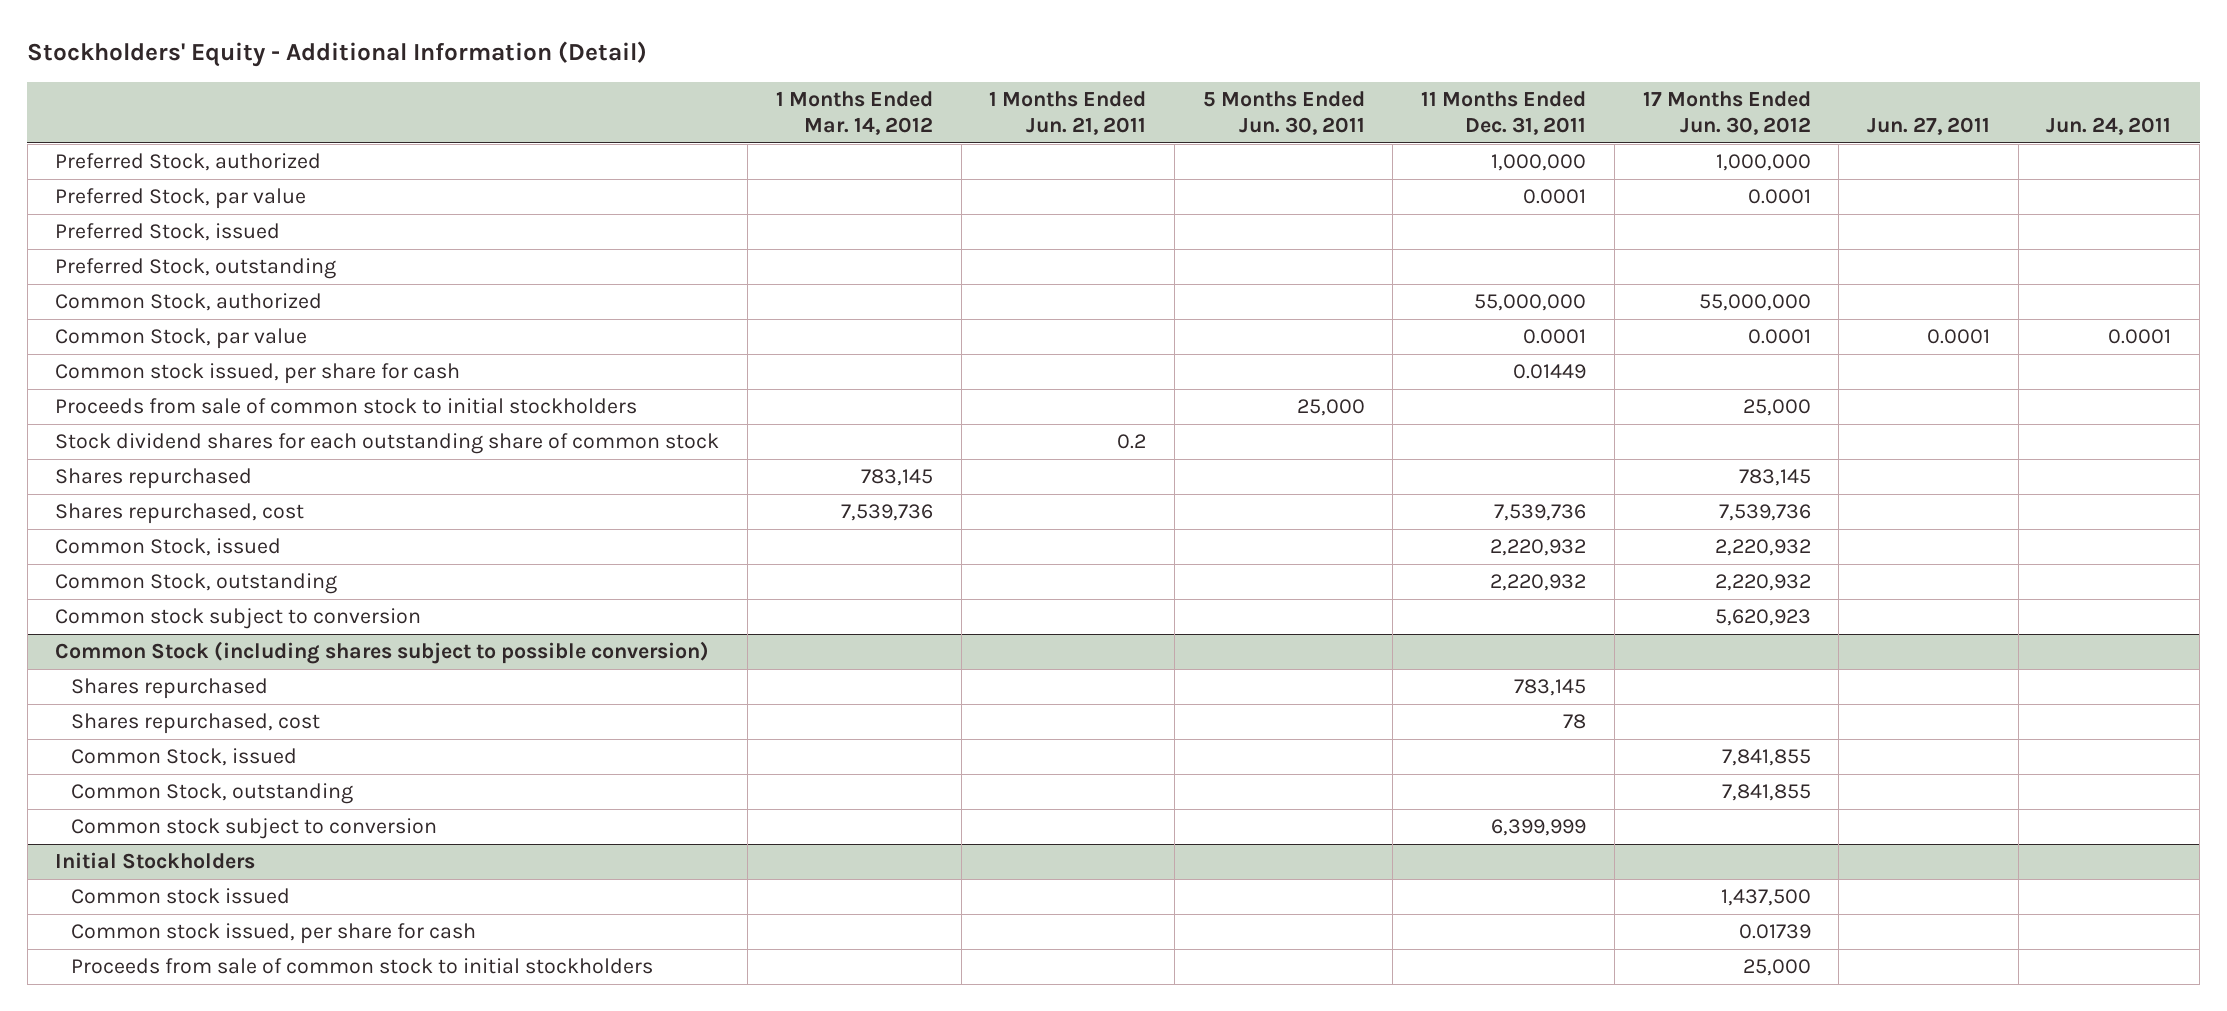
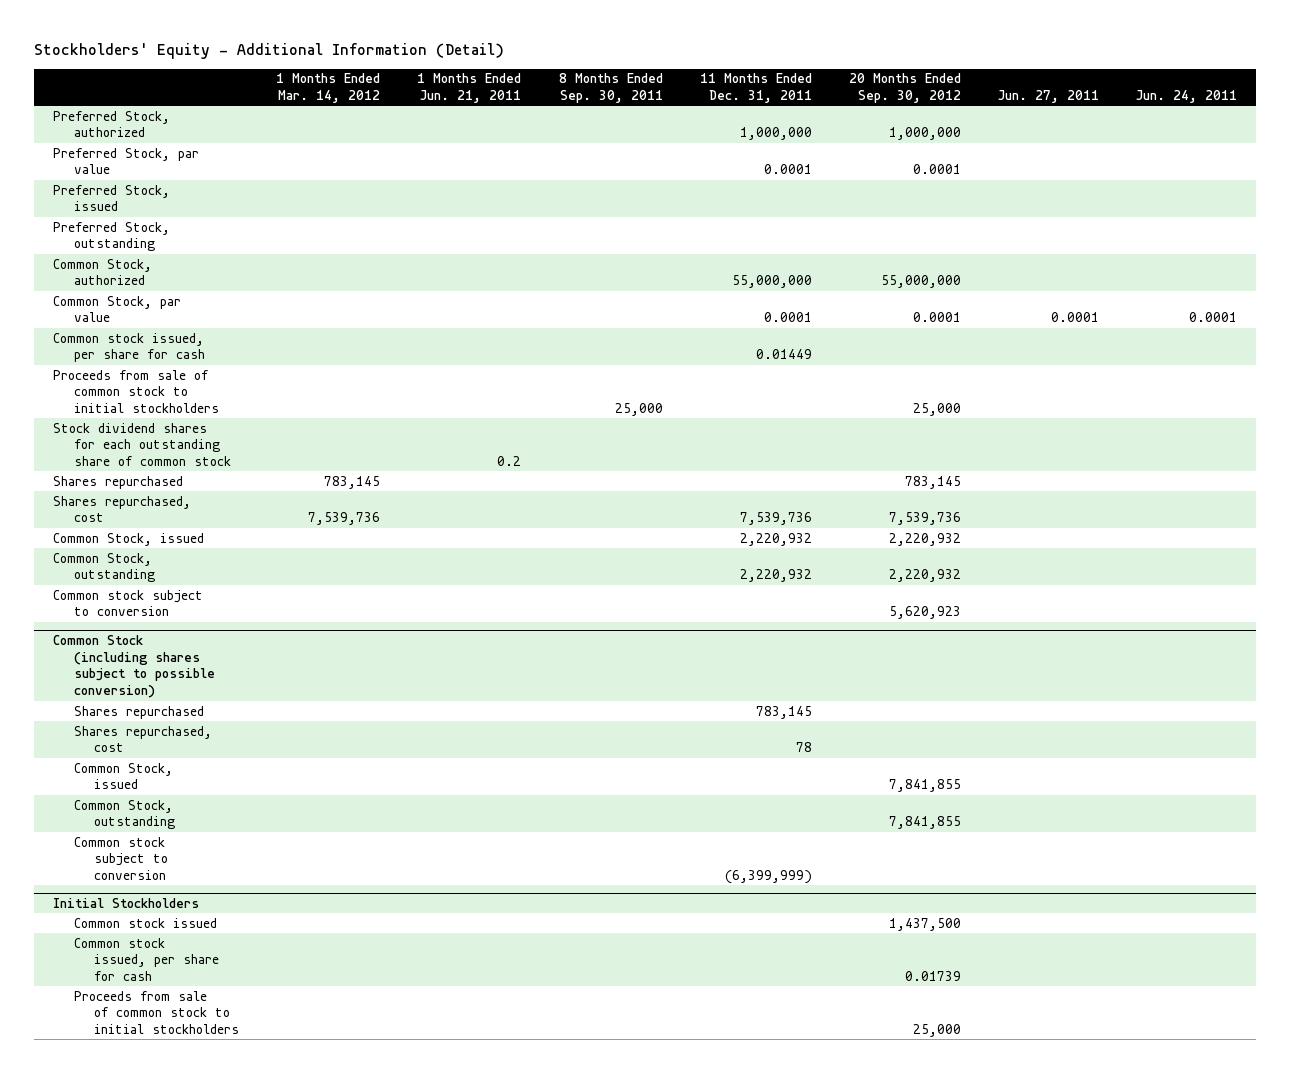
[1202,91,1365,136] 5 Months Ended Jun. 30, 2011 -> none
[1642,91,1811,136] 17 Months Ended Jun. 30, 2012 -> none
none -> [558,73,663,103] 8 Months Ended Sep. 30, 2011
none -> [848,73,961,103] 20 Months Ended Sep. 30, 2012
[1491,819,1587,837] 6,399,999 -> [724,870,812,885] (6,399,999)

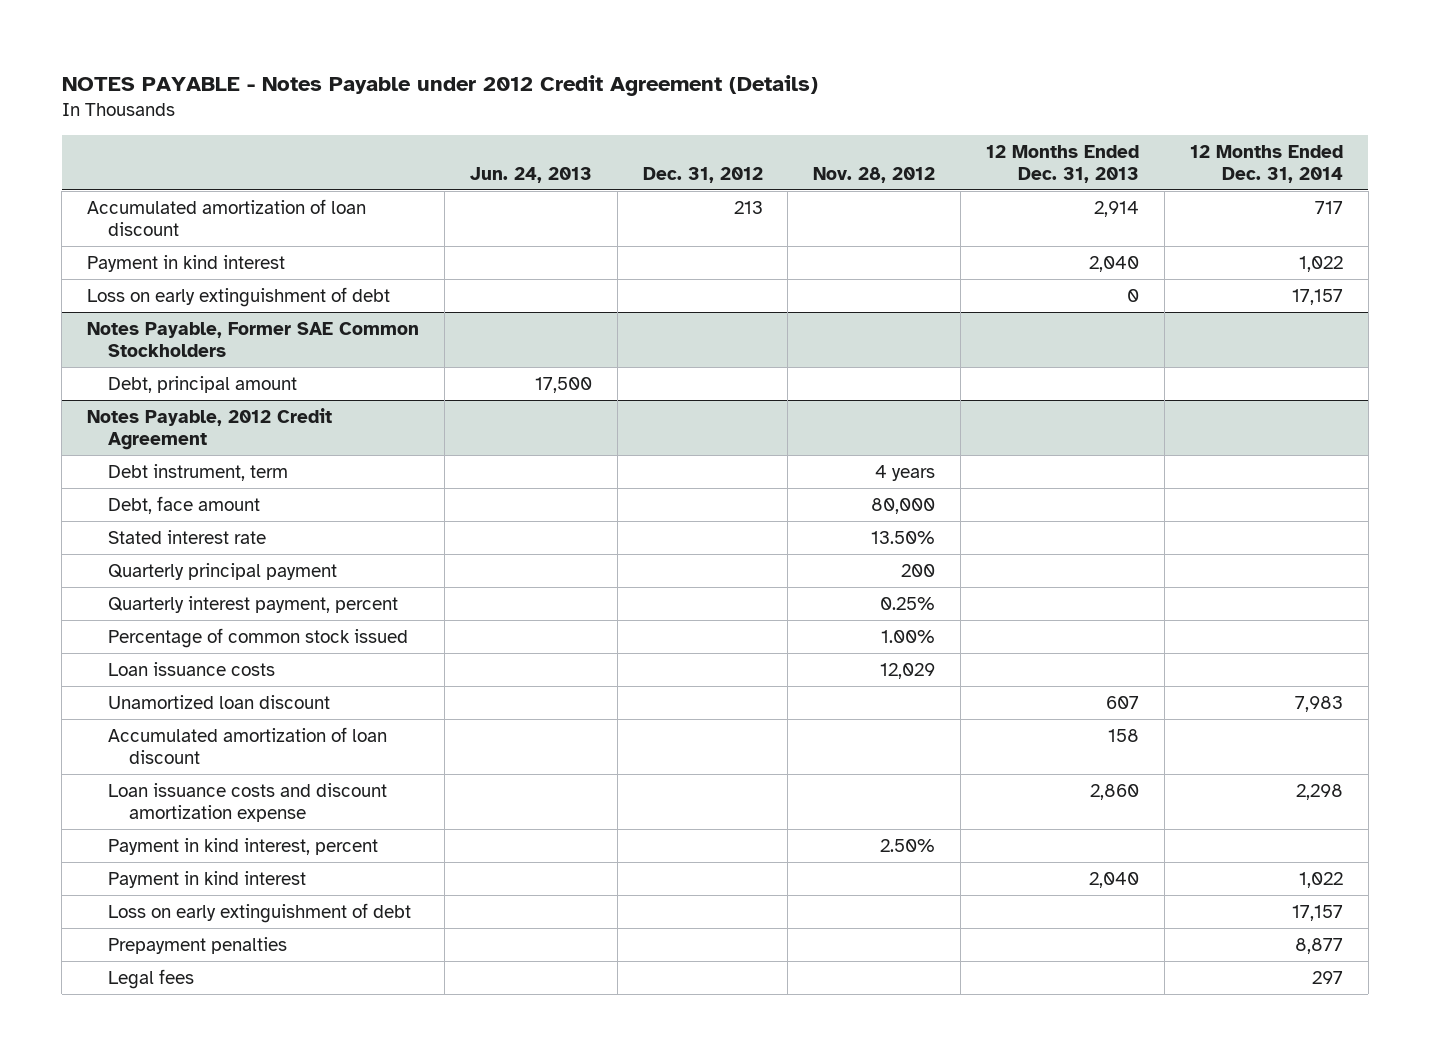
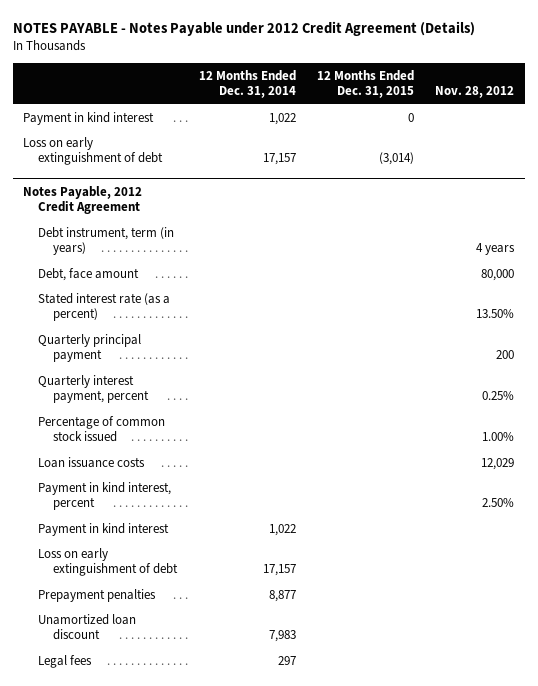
[469,166,592,183] Jun. 24, 2013 -> none
[642,166,763,183] Dec. 31, 2012 -> none
[986,144,1140,183] 12 Months Ended Dec. 31, 2013 -> none
none -> [316,69,414,99] 12 Months Ended Dec. 31, 2015
[87,198,367,236] Accumulated amortization of loan discount -> none
[87,321,420,357] Notes Payable, Former SAE Common Stockholders -> none
[108,375,298,393] Debt, principal amount -> none
[108,463,289,481] Debt instrument, term -> [38,226,175,256] Debt instrument, term (in years)
[108,529,267,544] Stated interest rate -> [38,292,171,322] Stated interest rate (as a percent)
[108,726,388,764] Accumulated amortization of loan discount -> none
[108,782,388,822] Loan issuance costs and discount amortization expense -> none
[108,694,331,709] Unamortized loan discount -> [38,613,137,641] Unamortized loan discount

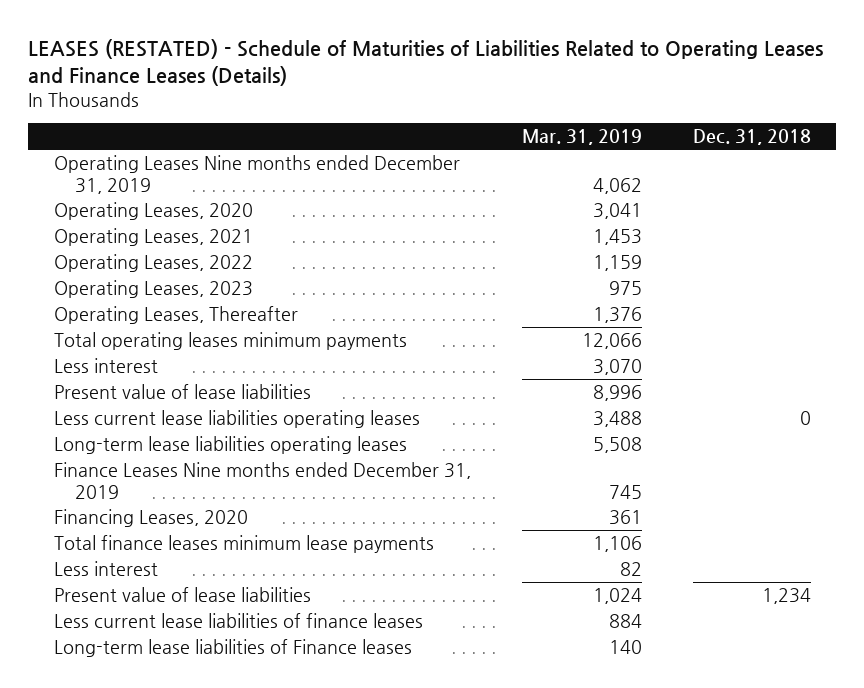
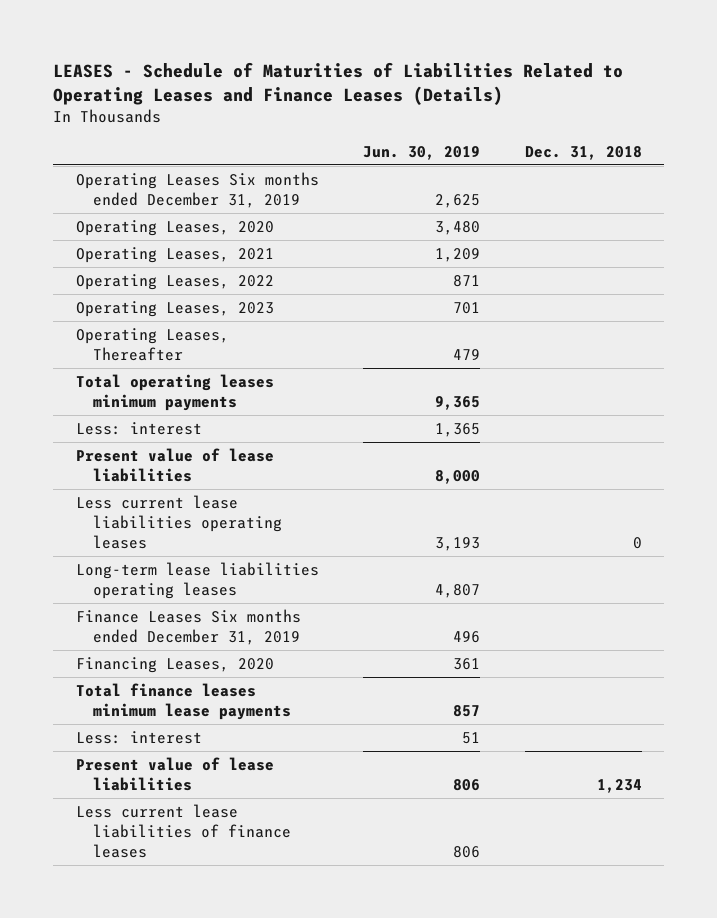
[28,39,824,87] LEASES (RESTATED) - Schedule of Maturities of Liabilities Related to Operating Leases and Finance Leases (Details) -> [53,62,624,106] LEASES - Schedule of Maturities of Liabilities Related to Operating Leases and Finance Leases (Details)
[521,129,642,146] Mar. 31, 2019 -> none
none -> [363,145,481,160] Jun. 30, 2019
[53,155,460,194] Operating Leases Nine months ended December 31, 2019 -> [75,172,319,208] Operating Leases Six months ended December 31, 2019
[53,358,158,374] Less interest -> [75,422,202,436] Less: interest
[53,462,471,499] Finance Leases Nine months ended December 31, 2019 -> [75,609,301,645] Finance Leases Six months ended December 31, 2019
[53,561,158,577] Less interest -> [75,731,202,745] Less: interest
[53,639,412,658] Long-term lease liabilities of Finance leases -> none

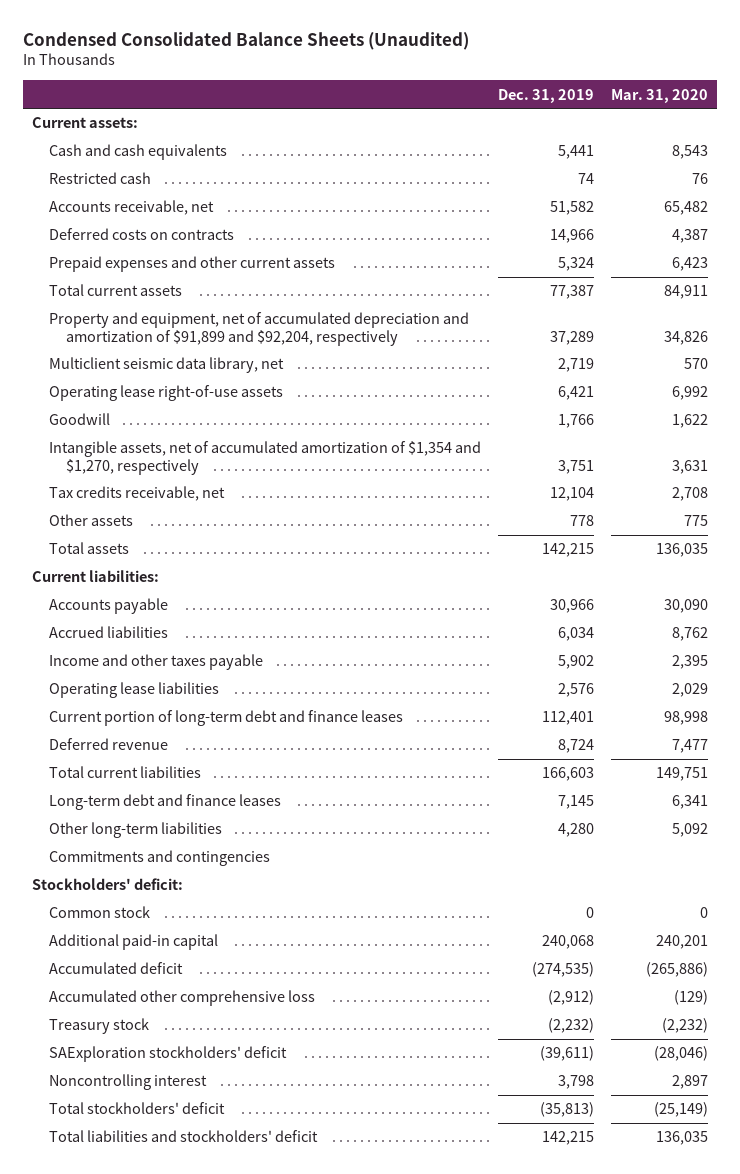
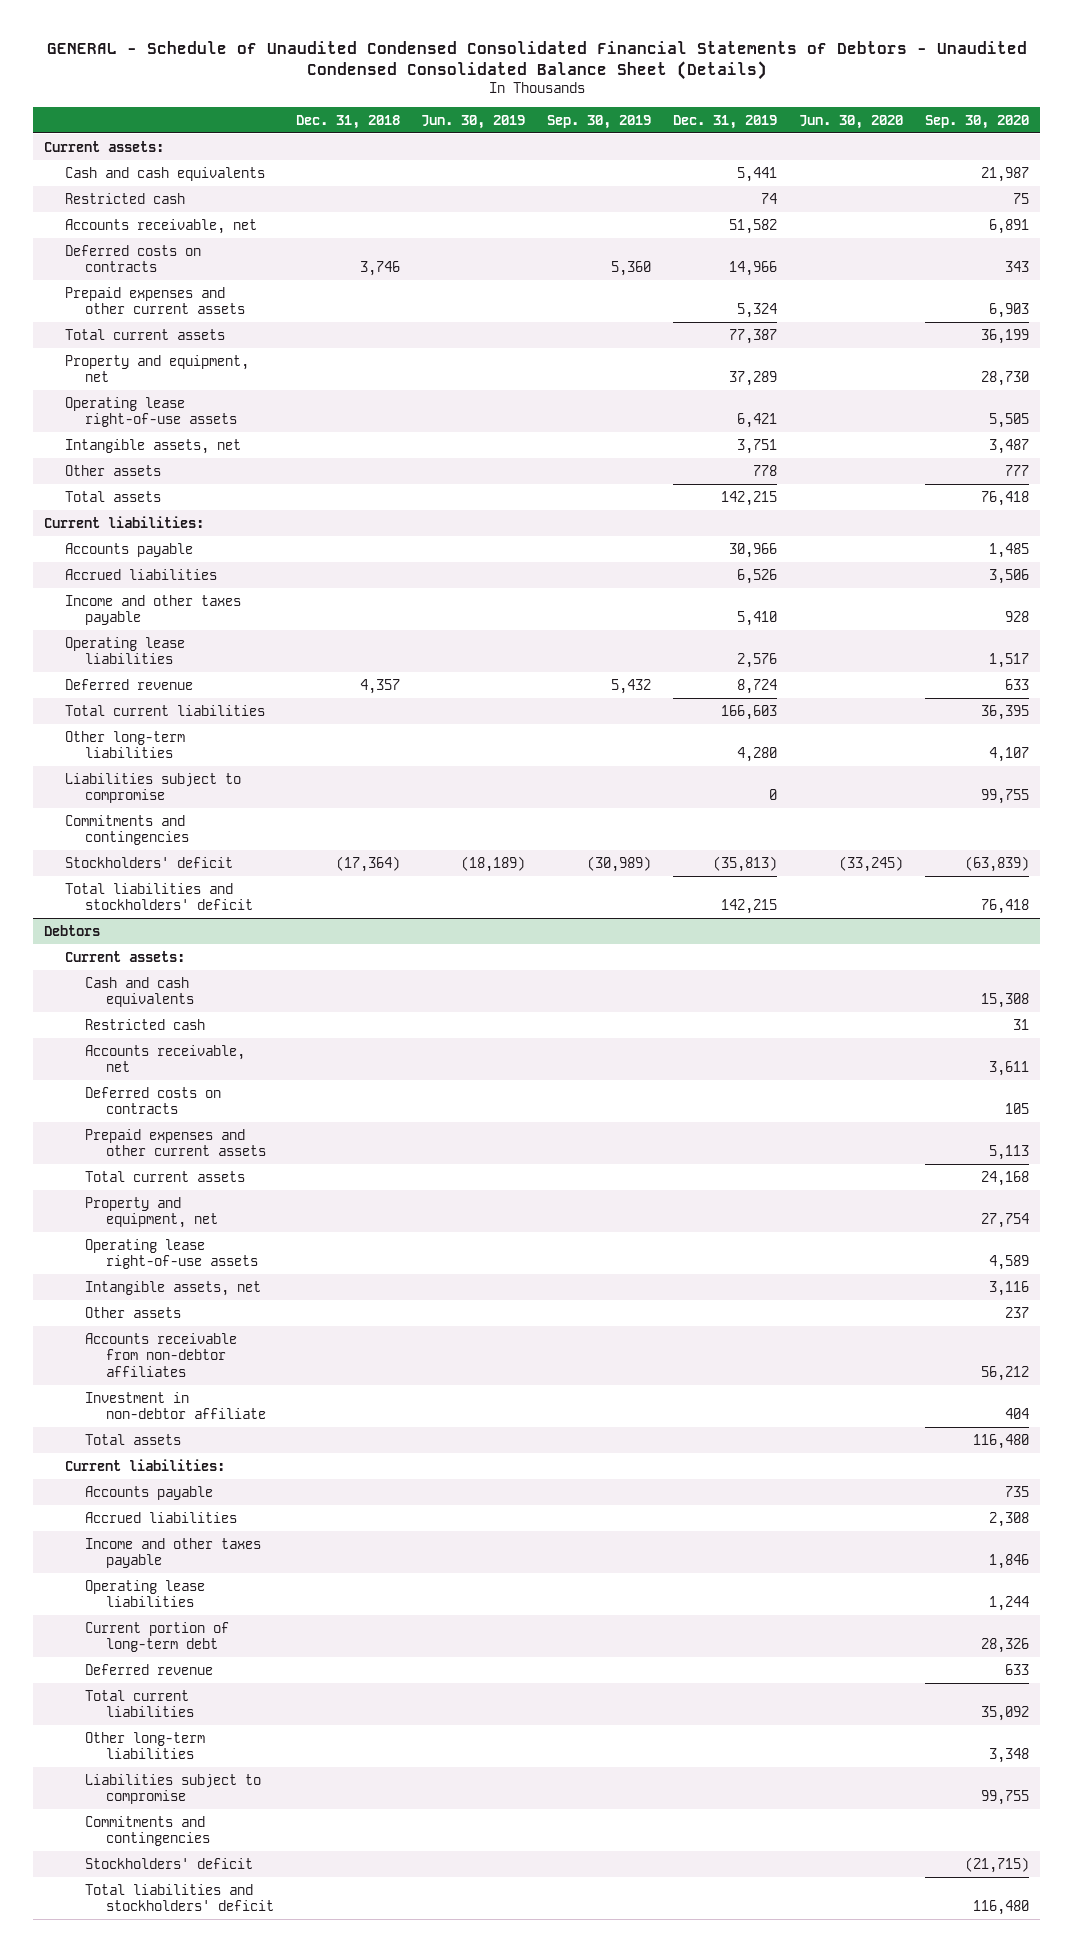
[22,31,469,50] Condensed Consolidated Balance Sheets (Unaudited) -> [46,41,1027,81] GENERAL - Schedule of Unaudited Condensed Consolidated Financial Statements of Debtors - Unaudited Condensed Consolidated Balance Sheet (Details)
[611,88,709,103] Mar. 31, 2020 -> none
none -> [295,114,400,129] Dec. 31, 2018
none -> [421,114,526,129] Jun. 30, 2019
none -> [547,114,652,129] Sep. 30, 2019
none -> [799,114,904,129] Jun. 30, 2020
none -> [925,114,1030,129] Sep. 30, 2020
[48,357,284,374] Multiclient seismic data library, net -> none
[48,312,469,346] Property and equipment, net of accumulated depreciation and amortization of $91,899 and $92,204, respectively -> [64,354,249,383] Property and equipment, net
[48,413,110,426] Goodwill -> none
[48,486,225,502] Tax credits receivable, net -> none
[48,441,481,475] Intangible assets, net of accumulated amortization of $1,354 and $1,270, respectively -> [64,438,241,454] Intangible assets, net
[558,627,595,642] 6,034 -> [737,568,778,584] 6,526
[558,655,595,670] 5,902 -> [737,611,778,627] 5,410
[48,710,403,727] Current portion of long-term debt and finance leases -> none
[48,794,281,811] Long-term debt and finance leases -> none
none -> [64,772,241,804] Liabilities subject to compromise
[31,878,183,891] Stockholders' deficit: -> none
[48,906,150,919] Common stock -> none
[48,934,218,951] Additional paid-in capital -> none
[48,962,183,975] Accumulated deficit -> none
[48,990,315,1007] Accumulated other comprehensive loss -> none
[48,1018,149,1035] Treasury stock -> none
[48,1046,287,1063] SAExploration stockholders' deficit -> none
[48,1074,207,1091] Noncontrolling interest -> none
[48,1102,225,1115] Total stockholders' deficit -> [64,856,233,868] Stockholders' deficit
none -> [44,924,101,936] Debtors
none -> [64,950,185,962] Current assets:
none -> [85,976,194,1008] Cash and cash equivalents
none -> [85,1018,206,1030] Restricted cash
none -> [85,1044,246,1073] Accounts receivable, net
none -> [85,1086,222,1115] Deferred costs on contracts
none -> [85,1128,266,1157] Prepaid expenses and other current assets
none -> [85,1170,246,1182] Total current assets
none -> [85,1196,218,1229] Property and equipment, net
none -> [85,1238,258,1270] Operating lease right-of-use assets
none -> [85,1280,262,1296] Intangible assets, net
none -> [85,1306,182,1318] Other assets
none -> [85,1332,238,1378] Accounts receivable from non-debtor affiliates
none -> [85,1391,266,1420] Investment in non-debtor affiliate
none -> [85,1433,182,1445] Total assets
none -> [64,1458,225,1471] Current liabilities:
none -> [85,1485,214,1500] Accounts payable
none -> [85,1511,238,1523] Accrued liabilities
none -> [85,1537,262,1569] Income and other taxes payable
none -> [85,1579,206,1608] Operating lease liabilities
none -> [85,1621,230,1653] Current portion of long-term debt
none -> [85,1663,214,1675] Deferred revenue
none -> [85,1689,194,1718] Total current liabilities
none -> [85,1731,206,1760] Other long-term liabilities
none -> [85,1773,262,1805] Liabilities subject to compromise
none -> [85,1815,210,1847] Commitments and contingencies
none -> [85,1857,254,1869] Stockholders' deficit
none -> [85,1883,274,1912] Total liabilities and stockholders' deficit

